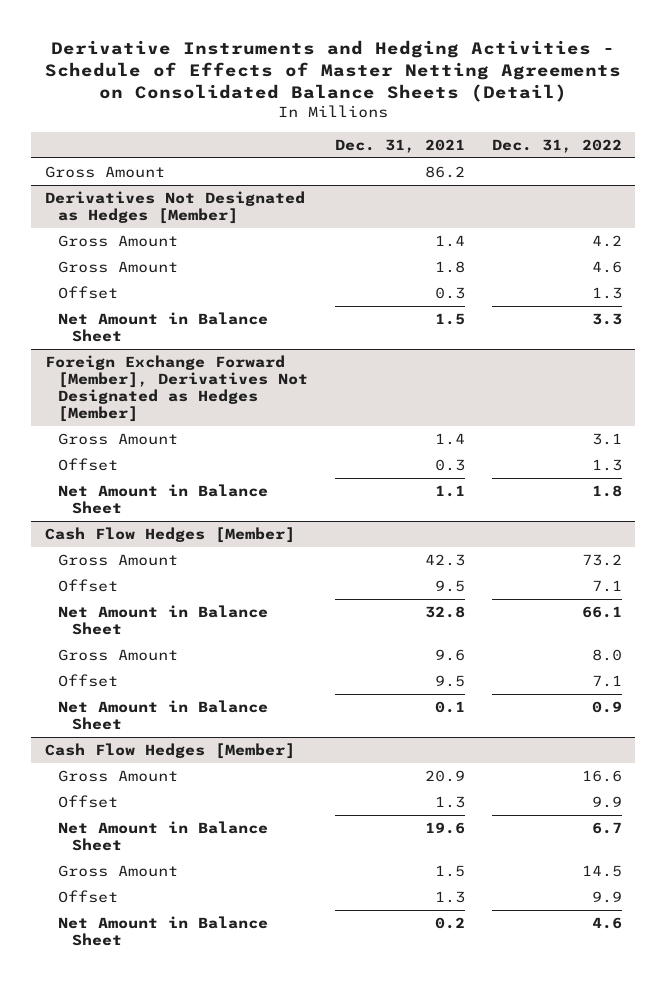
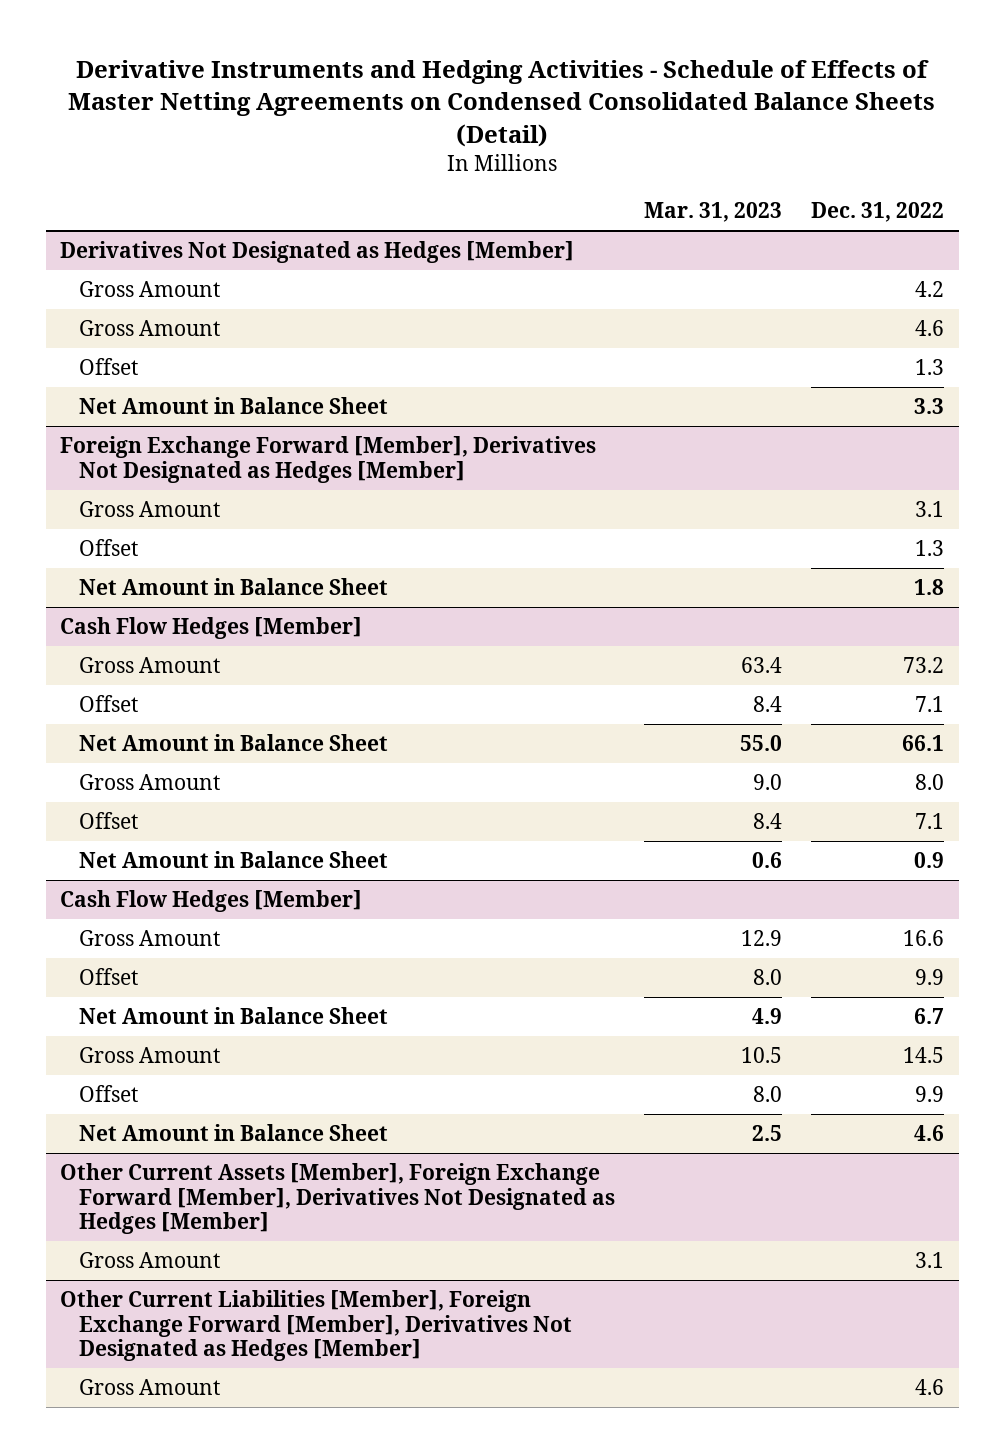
[45,39,622,102] Derivative Instruments and Hedging Activities - Schedule of Effects of Master Netting Agreements on Consolidated Balance Sheets (Detail) -> [68,60,936,147] Derivative Instruments and Hedging Activities - Schedule of Effects of Master Netting Agreements on Condensed Consolidated Balance Sheets (Detail)
[334,138,465,153] Dec. 31, 2021 -> none
none -> [644,202,783,223] Mar. 31, 2023
[44,166,165,179] Gross Amount -> none
none -> [60,1162,616,1235] Other Current Assets [Member], Foreign Exchange Forward [Member], Derivatives Not Designated as Hedges [Member]
none -> [79,1251,221,1268] Gross Amount
none -> [60,1289,573,1362] Other Current Liabilities [Member], Foreign Exchange Forward [Member], Derivatives Not Designated as Hedges [Member]
none -> [79,1378,221,1395] Gross Amount

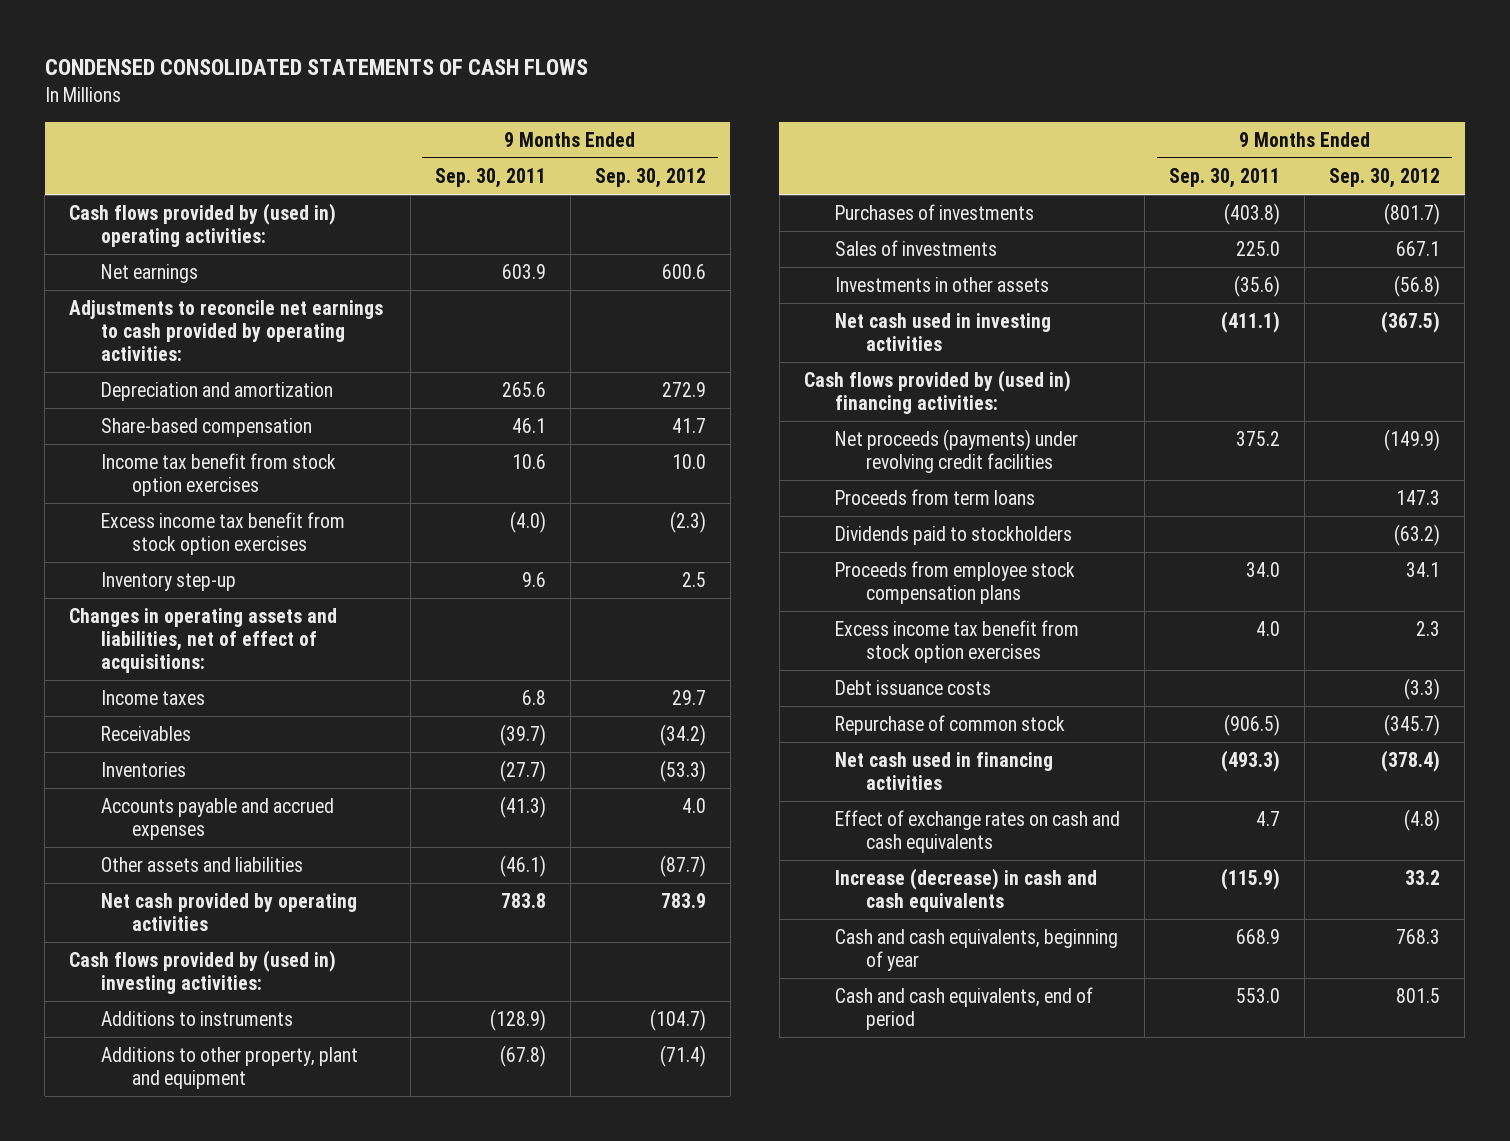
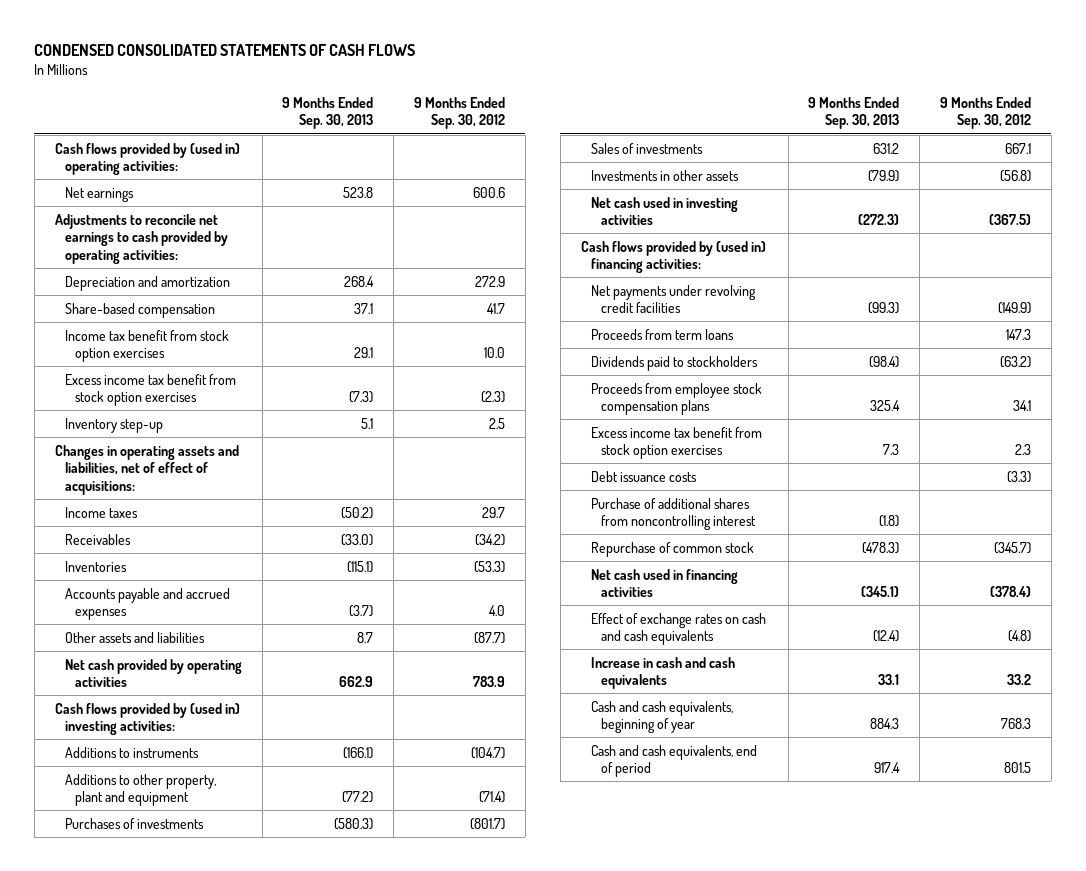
[434,168,546,189] Sep. 30, 2011 -> none
none -> [282,96,374,130] 9 Months Ended Sep. 30, 2013
[835,429,1079,474] Net proceeds (payments) under revolving credit facilities -> [590,284,756,314] Net payments under revolving credit facilities
none -> [590,497,757,531] Purchase of additional shares from noncontrolling interest
[835,868,1098,913] Increase (decrease) in cash and cash equivalents -> [590,656,735,690] Increase in cash and cash equivalents

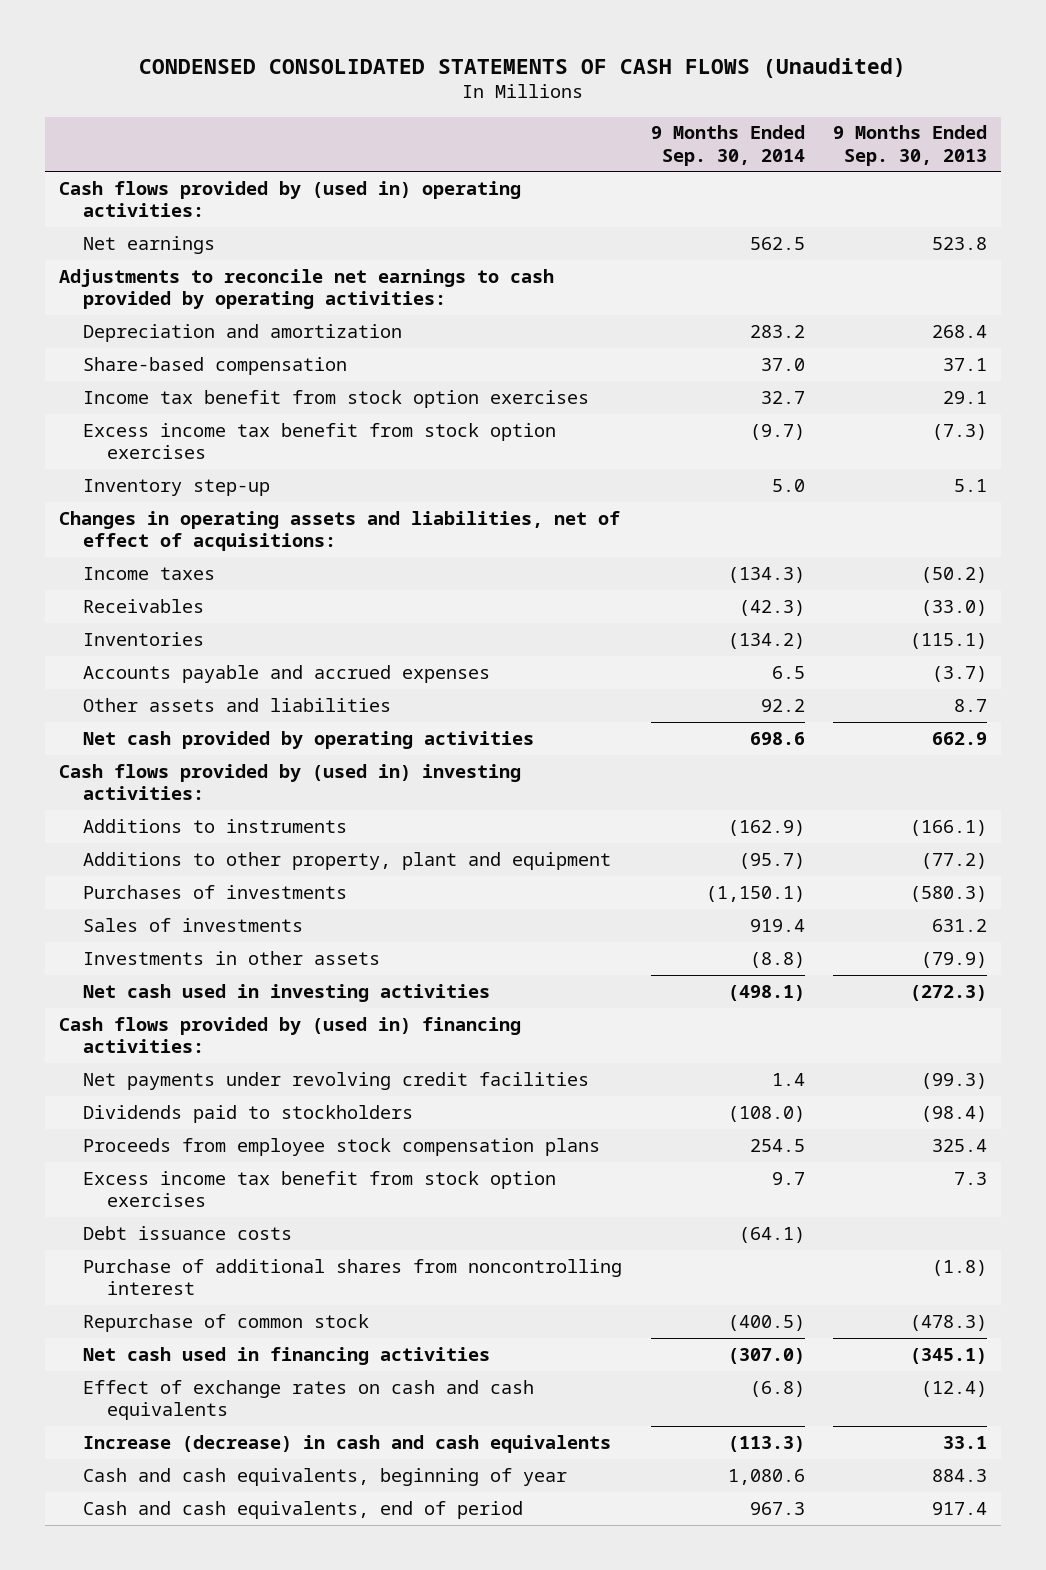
[34,44,416,57] CONDENSED CONSOLIDATED STATEMENTS OF CASH FLOWS -> [139,57,907,78] CONDENSED CONSOLIDATED STATEMENTS OF CASH FLOWS (Unaudited)
[413,96,505,130] 9 Months Ended Sep. 30, 2012 -> none
none -> [650,125,805,166] 9 Months Ended Sep. 30, 2014
[590,328,734,340] Proceeds from term loans -> none
[590,656,735,690] Increase in cash and cash equivalents -> [83,1434,612,1453] Increase (decrease) in cash and cash equivalents

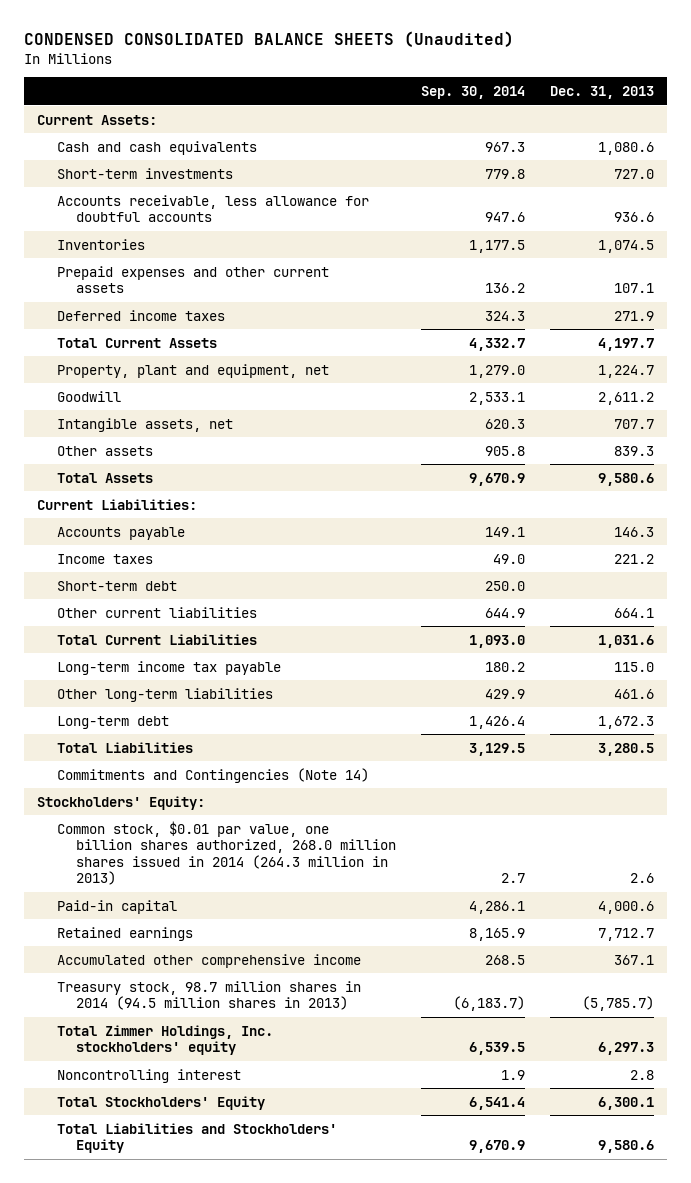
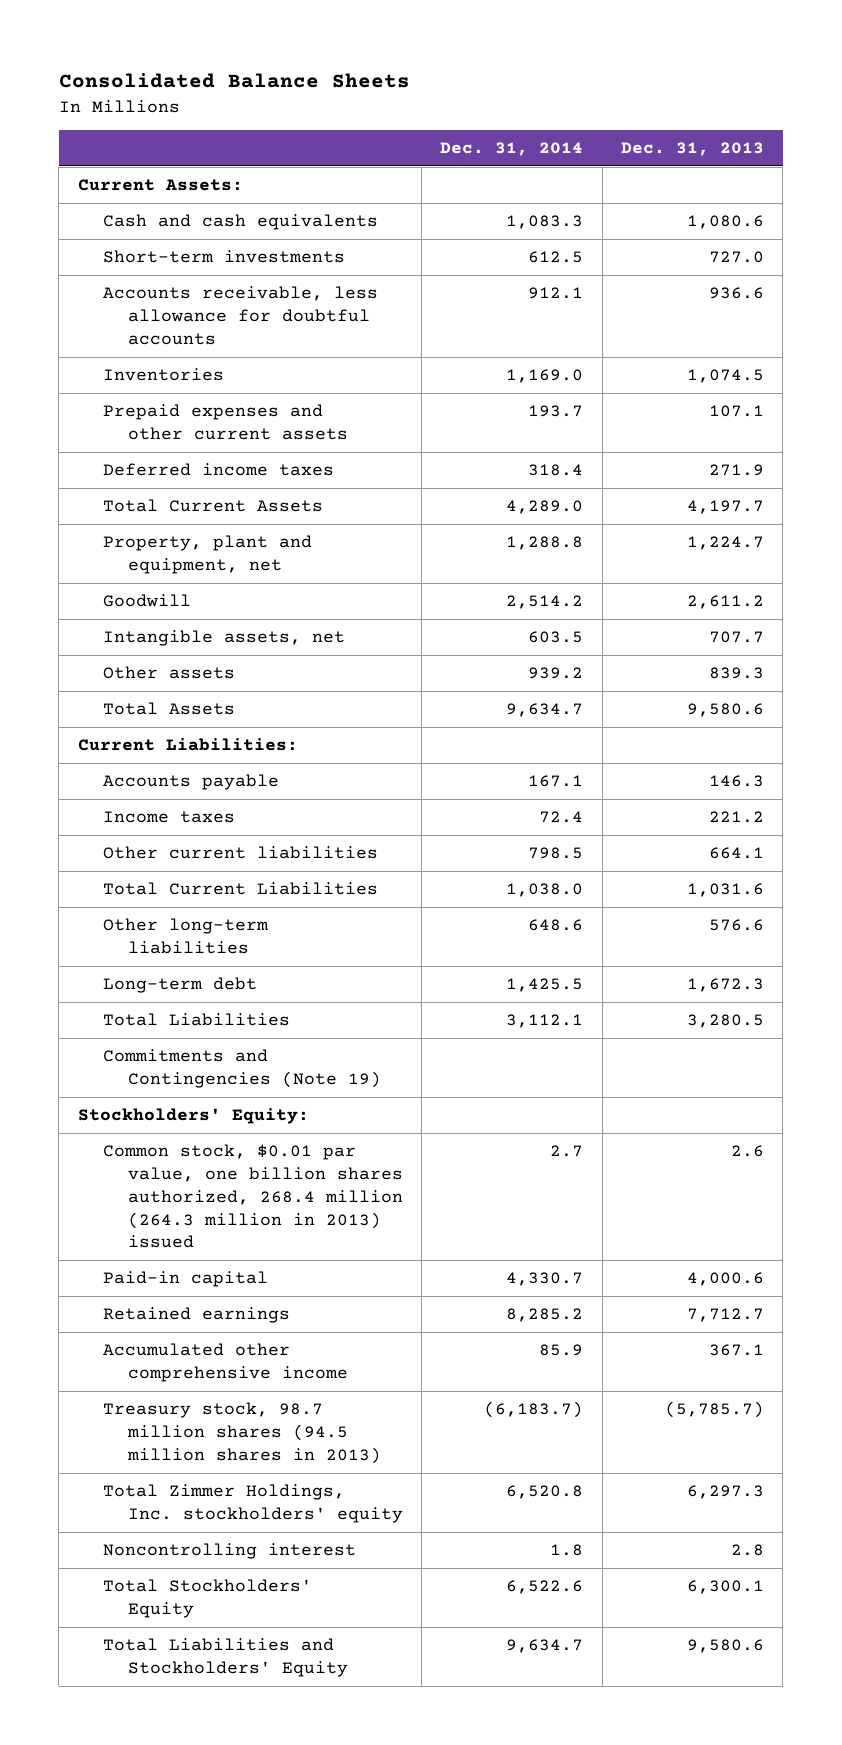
[24,31,515,48] CONDENSED CONSOLIDATED BALANCE SHEETS (Unaudited) -> [58,73,410,89] Consolidated Balance Sheets
[421,86,526,100] Sep. 30, 2014 -> none
none -> [440,142,584,157] Dec. 31, 2014
[56,580,177,591] Short-term debt -> none
[56,660,281,675] Long-term income tax payable -> none
[614,688,655,699] 461.6 -> [708,919,764,932] 576.6
[56,767,369,783] Commitments and Contingencies (Note 14) -> [102,1049,381,1089] Commitments and Contingencies (Note 19)
[56,820,397,886] Common stock, $0.01 par value, one billion shares authorized, 268.0 million shares issued in 2014 (264.3 million in 2013) -> [102,1144,403,1249] Common stock, $0.01 par value, one billion shares authorized, 268.4 million (264.3 million in 2013) issued
[56,980,361,1011] Treasury stock, 98.7 million shares in 2014 (94.5 million shares in 2013) -> [102,1402,381,1464] Treasury stock, 98.7 million shares (94.5 million shares in 2013)

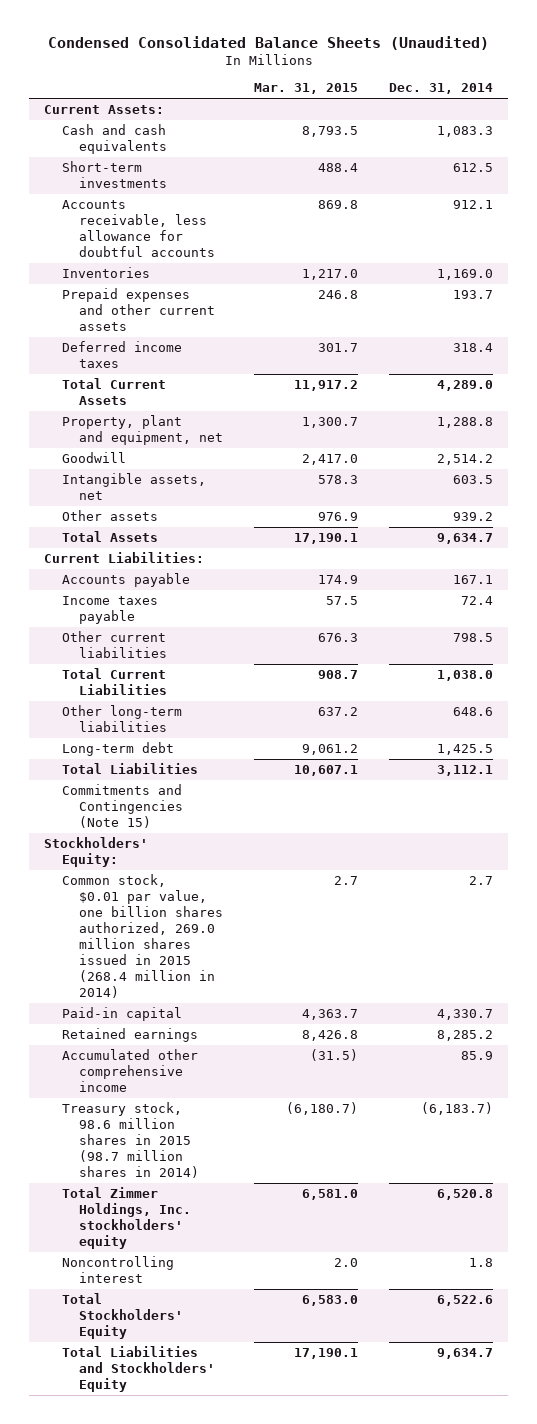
[58,73,410,89] Consolidated Balance Sheets -> [47,36,489,51] Condensed Consolidated Balance Sheets (Unaudited)
[620,142,764,157] Dec. 31, 2013 -> none
none -> [254,83,359,95] Mar. 31, 2015
[102,811,235,824] Income taxes -> [61,596,158,625] Income taxes payable
[102,1049,381,1089] Commitments and Contingencies (Note 19) -> [61,784,184,829] Commitments and Contingencies (Note 15)
[102,1144,403,1249] Common stock, $0.01 par value, one billion shares authorized, 268.4 million (264.3 million in 2013) issued -> [61,874,224,998] Common stock, $0.01 par value, one billion shares authorized, 269.0 million shares issued in 2015 (268.4 million in 2014)
[102,1402,381,1464] Treasury stock, 98.7 million shares (94.5 million shares in 2013) -> [61,1102,200,1178] Treasury stock, 98.6 million shares in 2015 (98.7 million shares in 2014)

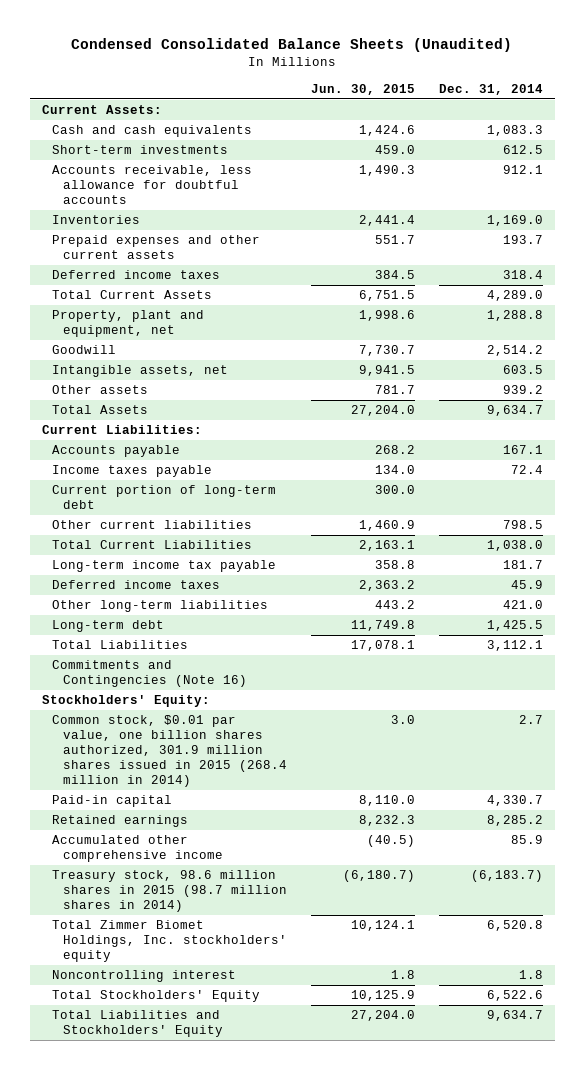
[254,83,359,95] Mar. 31, 2015 -> none
none -> [310,83,415,95] Jun. 30, 2015
none -> [52,485,277,510] Current portion of long-term debt
none -> [52,560,277,573] Long-term income tax payable
none -> [52,580,221,590] Deferred income taxes
[452,707,493,717] 648.6 -> [502,600,543,610] 421.0
[61,784,184,829] Commitments and Contingencies (Note 15) -> [52,660,248,688] Commitments and Contingencies (Note 16)
[61,874,224,998] Common stock, $0.01 par value, one billion shares authorized, 269.0 million shares issued in 2015 (268.4 million in 2014) -> [52,715,288,787] Common stock, $0.01 par value, one billion shares authorized, 301.9 million shares issued in 2015 (268.4 million in 2014)
[61,1187,192,1250] Total Zimmer Holdings, Inc. stockholders' equity -> [52,920,288,962] Total Zimmer Biomet Holdings, Inc. stockholders' equity

